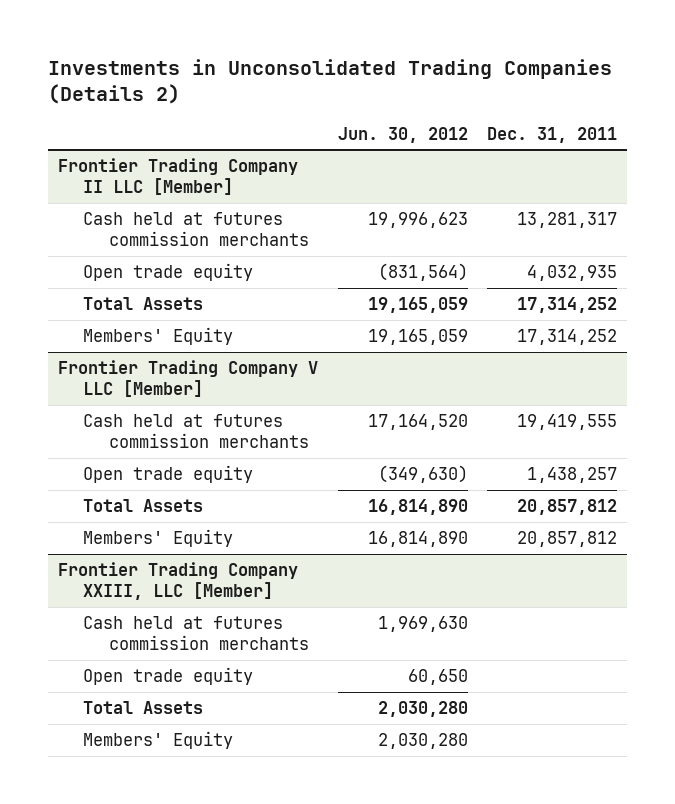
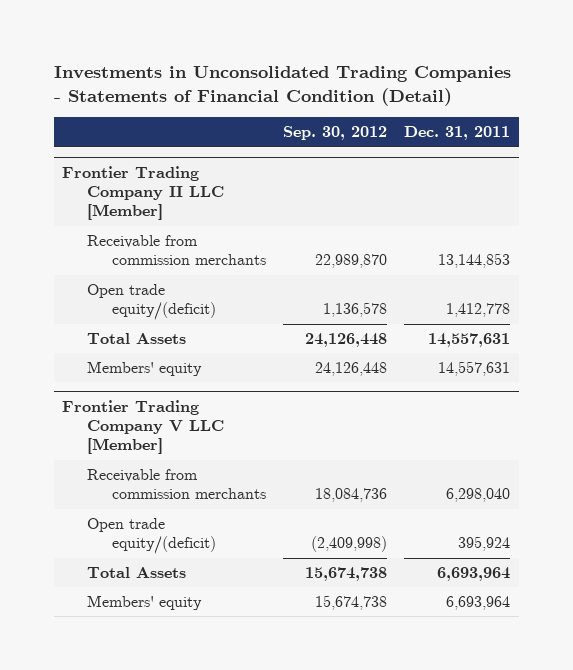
[48,58,613,104] Investments in Unconsolidated Trading Companies (Details 2) -> [53,65,511,106] Investments in Unconsolidated Trading Companies - Statements of Financial Condition (Detail)
[337,126,468,143] Jun. 30, 2012 -> none
none -> [283,126,388,141] Sep. 30, 2012
[83,212,309,247] Cash held at futures commission merchants -> [87,234,266,266] Receivable from commission merchants
[517,212,618,229] 13,281,317 -> [438,253,511,269] 13,144,853
[83,263,254,282] Open trade equity -> [87,283,216,321] Open trade equity/(deficit)
[527,265,618,282] 4,032,935 -> [446,303,511,318] 1,412,778
[517,297,618,314] 17,314,252 -> [428,332,511,347] 14,557,631
[83,327,234,346] Members' Equity -> [87,360,203,376] Members' equity
[517,329,618,346] 17,314,252 -> [438,360,511,376] 14,557,631
[58,562,299,601] Frontier Trading Company XXIII, LLC [Member] -> none
[83,616,309,651] Cash held at futures commission merchants -> none
[83,667,254,686] Open trade equity -> none
[83,701,204,715] Total Assets -> none
[83,731,234,750] Members' Equity -> none
[83,414,309,449] Cash held at futures commission merchants -> [87,468,266,500] Receivable from commission merchants
[517,414,618,431] 19,419,555 -> [446,488,511,503] 6,298,040
[83,465,254,484] Open trade equity -> [87,517,216,555] Open trade equity/(deficit)
[527,467,618,484] 1,438,257 -> [458,536,511,552] 395,924
[517,499,618,516] 20,857,812 -> [437,566,511,581] 6,693,964
[83,529,234,548] Members' Equity -> [87,594,203,610] Members' equity
[517,531,618,548] 20,857,812 -> [446,595,511,610] 6,693,964

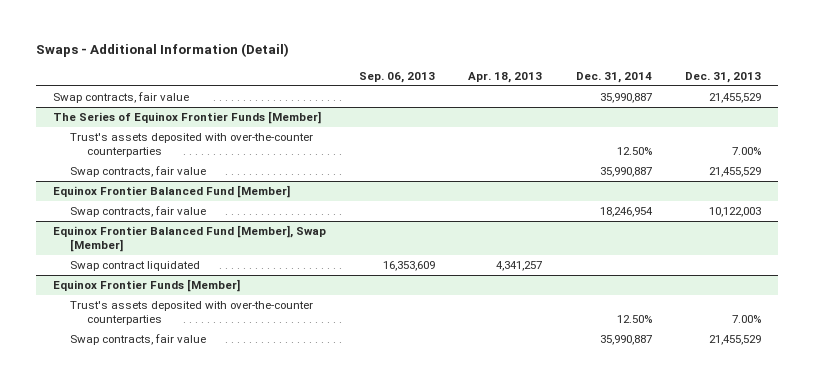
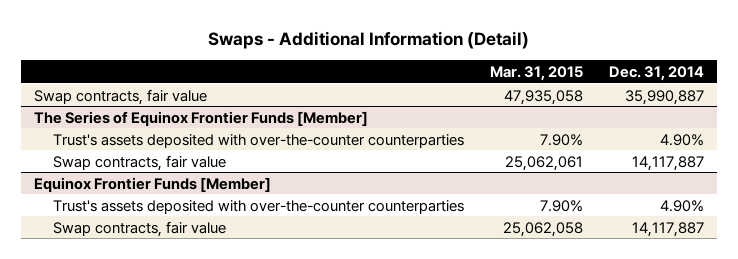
[359,72,436,84] Sep. 06, 2013 -> none
[468,72,543,84] Apr. 18, 2013 -> none
[684,72,761,84] Dec. 31, 2013 -> none
none -> [489,65,583,81] Mar. 31, 2015
[52,185,290,199] Equinox Frontier Balanced Fund [Member] -> none
[69,206,206,218] Swap contracts, fair value -> none
[52,225,326,253] Equinox Frontier Balanced Fund [Member], Swap [Member] -> none
[69,261,200,272] Swap contract liquidated -> none
[616,147,652,156] 12.50% -> [659,133,704,146] 4.90%
[599,167,652,178] 35,990,887 -> [631,155,704,171] 14,117,887
[616,315,652,324] 12.50% -> [659,199,704,212] 4.90%
[599,335,652,346] 35,990,887 -> [631,221,704,237] 14,117,887

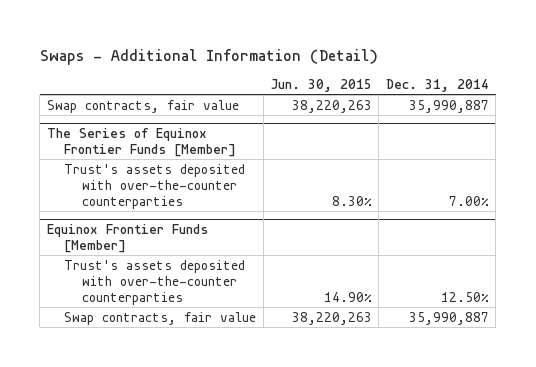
[489,65,583,81] Mar. 31, 2015 -> none
none -> [270,78,372,92] Jun. 30, 2015
[52,154,226,171] Swap contracts, fair value -> none
[659,133,704,146] 4.90% -> [448,195,489,206] 7.00%
[659,199,704,212] 4.90% -> [440,291,489,302] 12.50%
[631,221,704,237] 14,117,887 -> [408,311,489,325] 35,990,887

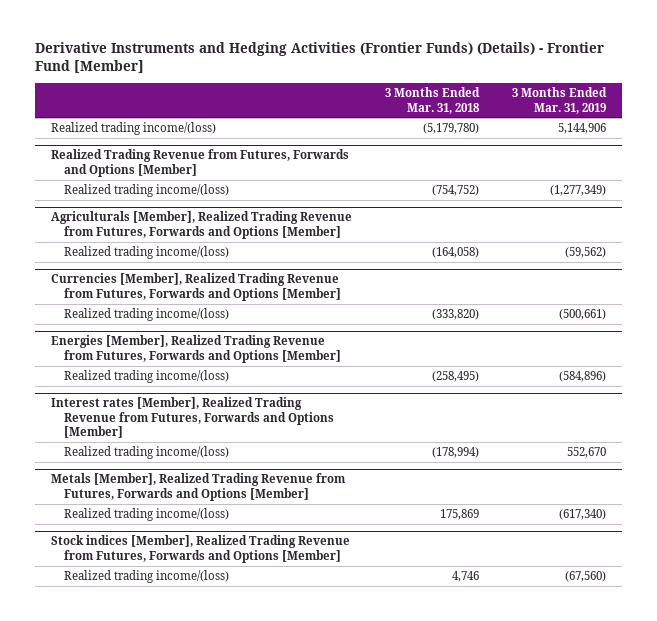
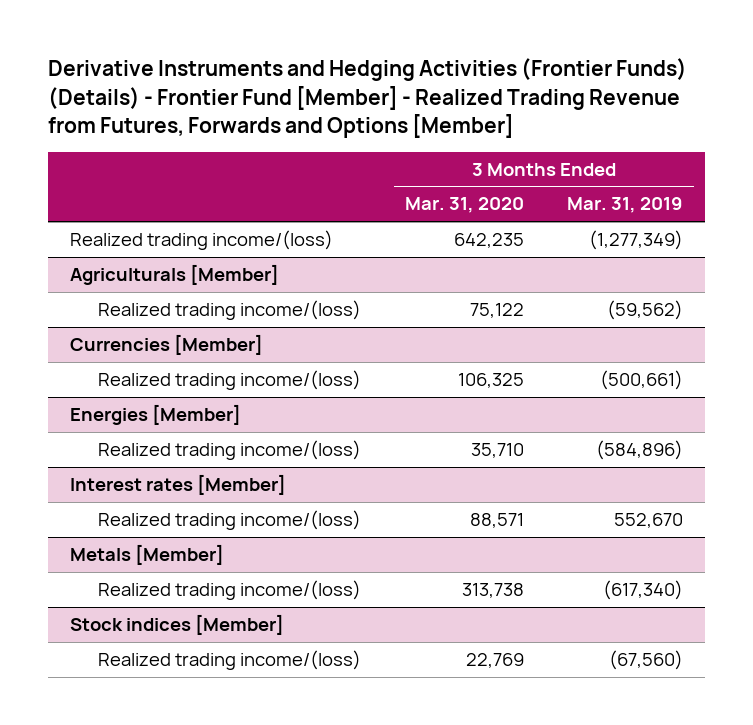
[34,42,604,74] Derivative Instruments and Hedging Activities (Frontier Funds) (Details) - Frontier Fund [Member] -> [47,58,687,139] Derivative Instruments and Hedging Activities (Frontier Funds) (Details) - Frontier Fund [Member] - Realized Trading Revenue from Futures, Forwards and Options [Member]
[385,87,481,114] 3 Months Ended Mar. 31, 2018 -> none
none -> [404,197,524,214] Mar. 31, 2020
[51,122,217,136] Realized trading income/(loss) -> none
[51,149,350,177] Realized Trading Revenue from Futures, Forwards and Options [Member] -> none
[51,211,353,239] Agriculturals [Member], Realized Trading Revenue from Futures, Forwards and Options [Member] -> none
none -> [69,264,279,286] Agriculturals [Member]
[51,273,341,301] Currencies [Member], Realized Trading Revenue from Futures, Forwards and Options [Member] -> none
none -> [69,334,263,356] Currencies [Member]
[51,335,341,363] Energies [Member], Realized Trading Revenue from Futures, Forwards and Options [Member] -> none
none -> [69,404,241,426] Energies [Member]
[51,397,334,439] Interest rates [Member], Realized Trading Revenue from Futures, Forwards and Options [Member] -> none
none -> [69,474,286,496] Interest rates [Member]
[51,473,347,501] Metals [Member], Realized Trading Revenue from Futures, Forwards and Options [Member] -> none
none -> [69,544,224,566] Metals [Member]
[51,535,351,563] Stock indices [Member], Realized Trading Revenue from Futures, Forwards and Options [Member] -> none
none -> [69,614,284,636] Stock indices [Member]

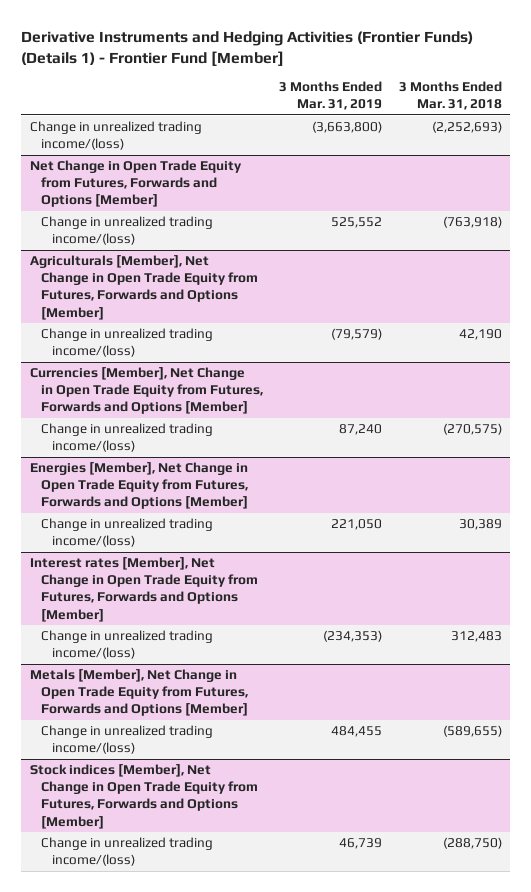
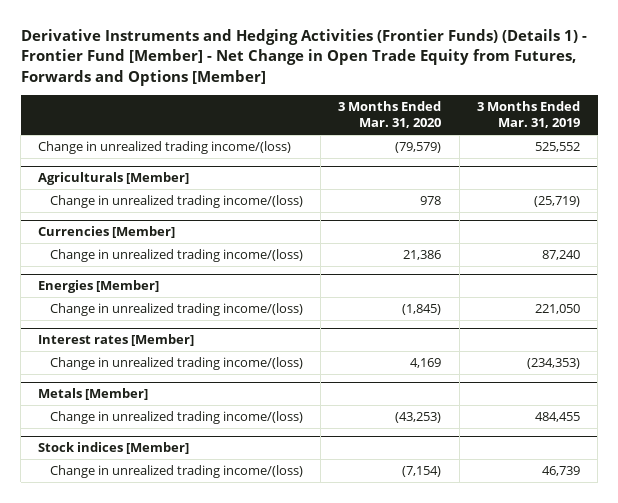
[21,31,474,66] Derivative Instruments and Hedging Activities (Frontier Funds) (Details 1) - Frontier Fund [Member] -> [20,28,587,86] Derivative Instruments and Hedging Activities (Frontier Funds) (Details 1) - Frontier Fund [Member] - Net Change in Open Trade Equity from Futures, Forwards and Options [Member]
[398,81,502,111] 3 Months Ended Mar. 31, 2018 -> none
none -> [338,101,442,129] 3 Months Ended Mar. 31, 2020
[29,121,202,151] Change in unrealized trading income/(loss) -> none
[29,160,242,208] Net Change in Open Trade Equity from Futures, Forwards and Options [Member] -> none
[29,255,258,320] Agriculturals [Member], Net Change in Open Trade Equity from Futures, Forwards and Options [Member] -> none
[29,367,263,415] Currencies [Member], Net Change in Open Trade Equity from Futures, Forwards and Options [Member] -> none
none -> [38,172,190,186] Agriculturals [Member]
[331,328,383,341] (79,579) -> [533,196,580,208] (25,719)
none -> [38,226,176,239] Currencies [Member]
[29,462,248,510] Energies [Member], Net Change in Open Trade Equity from Futures, Forwards and Options [Member] -> none
none -> [38,280,160,294] Energies [Member]
[29,557,258,622] Interest rates [Member], Net Change in Open Trade Equity from Futures, Forwards and Options [Member] -> none
none -> [38,334,195,347] Interest rates [Member]
[29,669,248,717] Metals [Member], Net Change in Open Trade Equity from Futures, Forwards and Options [Member] -> none
none -> [38,388,149,401] Metals [Member]
[29,764,258,829] Stock indices [Member], Net Change in Open Trade Equity from Futures, Forwards and Options [Member] -> none
none -> [38,442,190,455] Stock indices [Member]

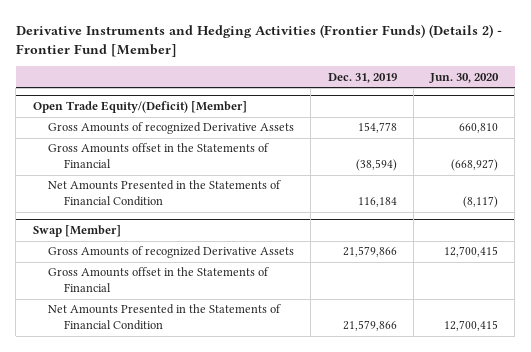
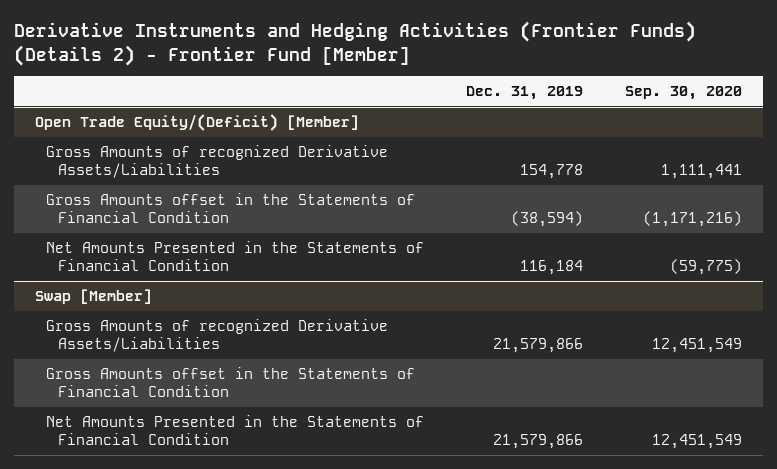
[428,72,499,83] Jun. 30, 2020 -> none
none -> [624,86,742,101] Sep. 30, 2020
[48,122,295,135] Gross Amounts of recognized Derivative Assets -> [46,145,389,179] Gross Amounts of recognized Derivative Assets/Liabilities
[48,143,270,169] Gross Amounts offset in the Statements of Financial -> [46,193,416,224] Gross Amounts offset in the Statements of Financial Condition
[48,246,295,259] Gross Amounts of recognized Derivative Assets -> [46,319,389,353] Gross Amounts of recognized Derivative Assets/Liabilities
[48,267,270,293] Gross Amounts offset in the Statements of Financial -> [46,367,416,398] Gross Amounts offset in the Statements of Financial Condition

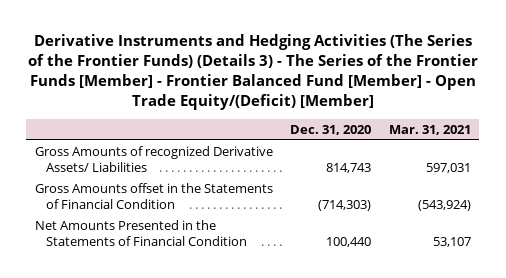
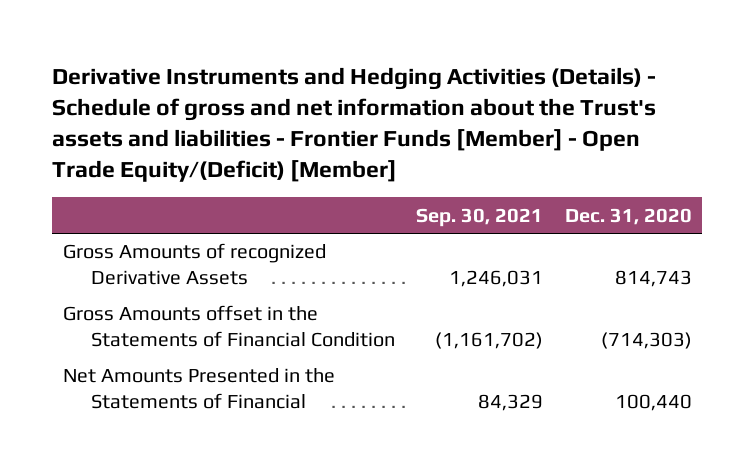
[27,34,478,110] Derivative Instruments and Hedging Activities (The Series of the Frontier Funds) (Details 3) - The Series of the Frontier Funds [Member] - Frontier Balanced Fund [Member] - Open Trade Equity/(Deficit) [Member] -> [52,66,657,183] Derivative Instruments and Hedging Activities (Details) - Schedule of gross and net information about the Trust's assets and liabilities - Frontier Funds [Member] - Open Trade Equity/(Deficit) [Member]
[388,124,471,135] Mar. 31, 2021 -> none
none -> [416,207,544,227] Sep. 30, 2021
[35,146,274,173] Gross Amounts of recognized Derivative Assets/ Liabilities -> [63,243,327,286] Gross Amounts of recognized Derivative Assets
[35,220,247,247] Net Amounts Presented in the Statements of Financial Condition -> [63,368,336,410] Net Amounts Presented in the Statements of Financial

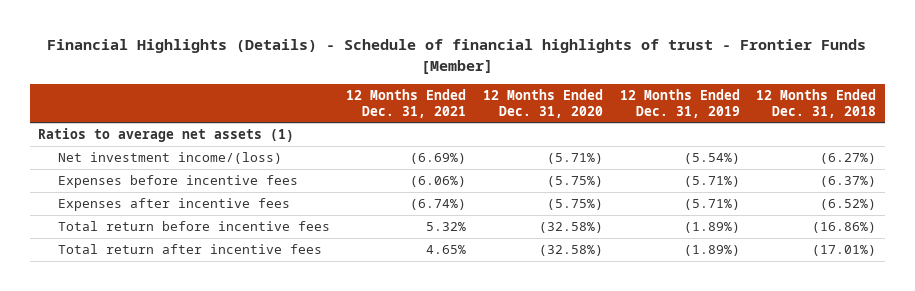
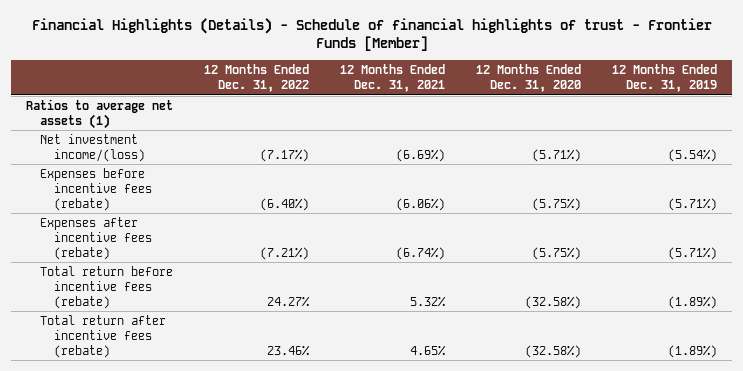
[756,88,877,118] 12 Months Ended Dec. 31, 2018 -> none
none -> [204,64,310,93] 12 Months Ended Dec. 31, 2022
[57,174,298,188] Expenses before incentive fees -> [40,167,152,211] Expenses before incentive fees (rebate)
[57,197,290,211] Expenses after incentive fees -> [40,216,152,260] Expenses after incentive fees (rebate)
[57,220,330,231] Total return before incentive fees -> [40,265,174,309] Total return before incentive fees (rebate)
[57,243,322,254] Total return after incentive fees -> [40,314,167,358] Total return after incentive fees (rebate)

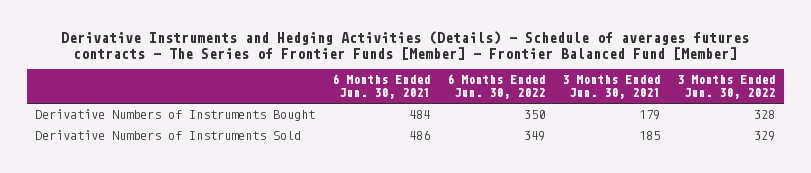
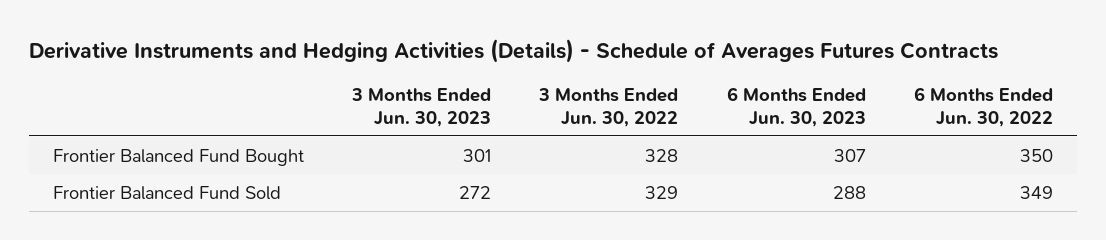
[61,30,750,60] Derivative Instruments and Hedging Activities (Details) - Schedule of averages futures contracts - The Series of Frontier Funds [Member] - Frontier Balanced Fund [Member] -> [29,38,999,63] Derivative Instruments and Hedging Activities (Details) - Schedule of Averages Futures Contracts
[332,74,431,100] 6 Months Ended Jun. 30, 2021 -> none
[562,75,661,100] 3 Months Ended Jun. 30, 2021 -> none
none -> [351,88,492,127] 3 Months Ended Jun. 30, 2023
none -> [726,87,866,127] 6 Months Ended Jun. 30, 2023
[35,109,316,122] Derivative Numbers of Instruments Bought -> [53,148,305,166] Frontier Balanced Fund Bought
[35,130,302,141] Derivative Numbers of Instruments Sold -> [53,185,282,200] Frontier Balanced Fund Sold

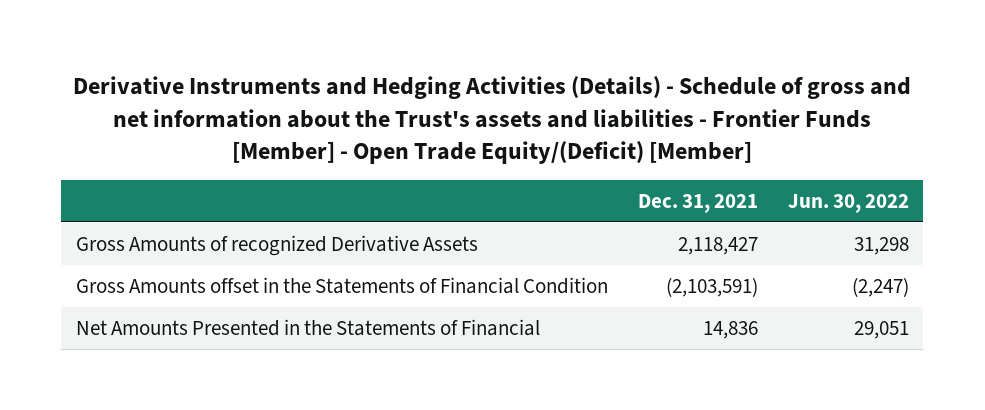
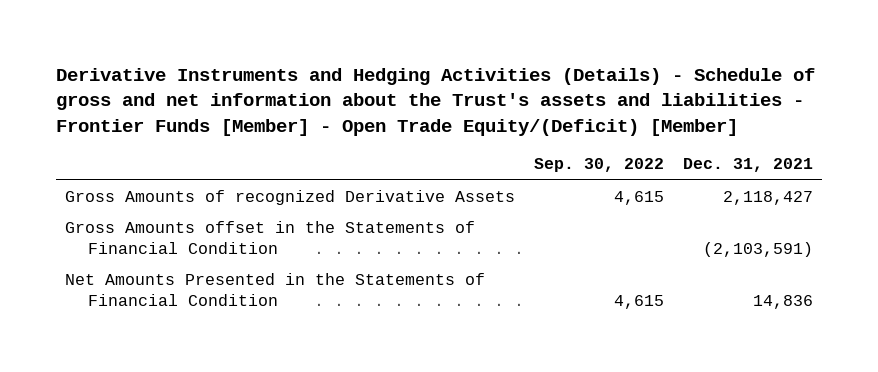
[787,193,909,213] Jun. 30, 2022 -> none
none -> [533,158,664,173] Sep. 30, 2022
[76,318,541,336] Net Amounts Presented in the Statements of Financial -> [65,273,486,306] Net Amounts Presented in the Statements of Financial Condition

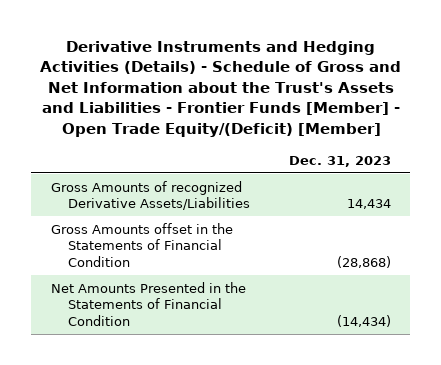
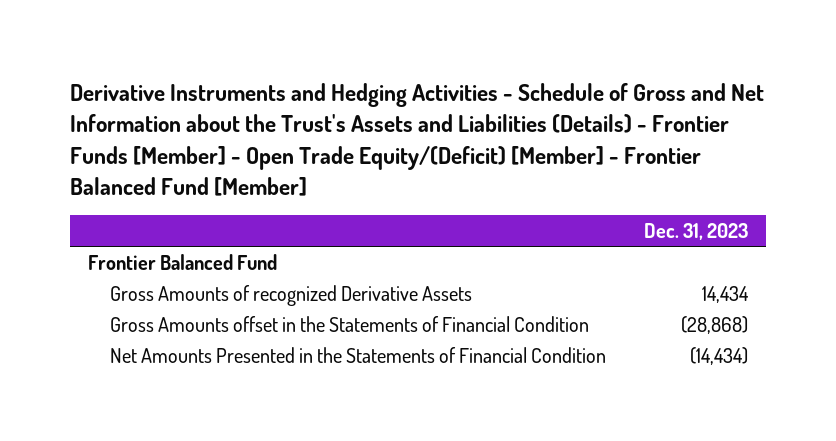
[39,40,401,137] Derivative Instruments and Hedging Activities (Details) - Schedule of Gross and Net Information about the Trust's Assets and Liabilities - Frontier Funds [Member] - Open Trade Equity/(Deficit) [Member] -> [69,83,764,197] Derivative Instruments and Hedging Activities - Schedule of Gross and Net Information about the Trust's Assets and Liabilities (Details) - Frontier Funds [Member] - Open Trade Equity/(Deficit) [Member] - Frontier Balanced Fund [Member]
none -> [88,253,278,270] Frontier Balanced Fund
[50,180,250,211] Gross Amounts of recognized Derivative Assets/Liabilities -> [110,284,473,306] Gross Amounts of recognized Derivative Assets

